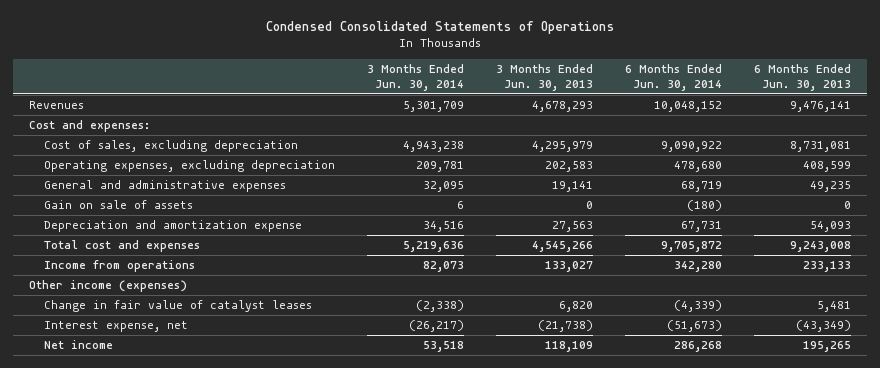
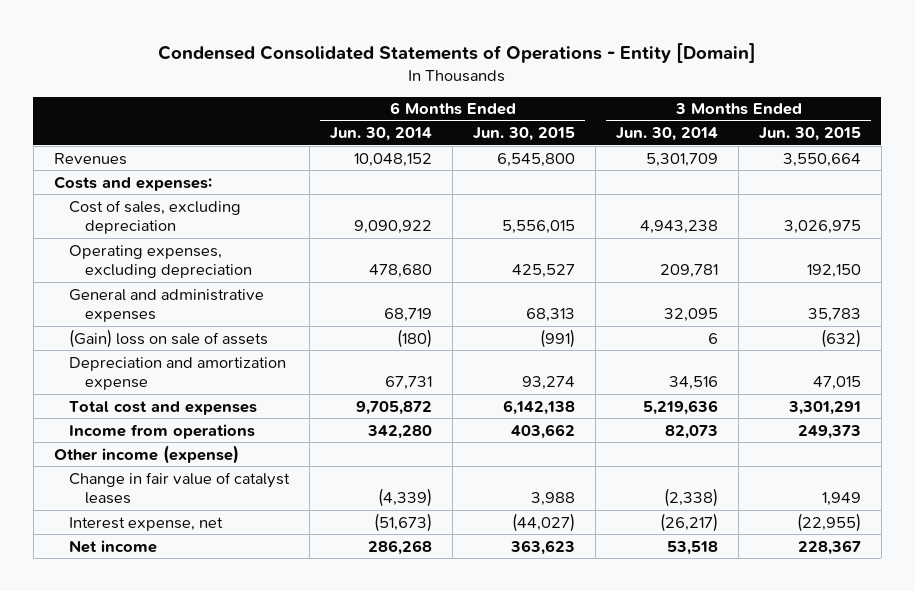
[265,20,614,34] Condensed Consolidated Statements of Operations -> [158,42,757,63] Condensed Consolidated Statements of Operations - Entity [Domain]
[495,63,593,91] 3 Months Ended Jun. 30, 2013 -> none
[754,63,852,91] 6 Months Ended Jun. 30, 2013 -> none
none -> [473,127,576,142] Jun. 30, 2015
none -> [758,127,861,142] Jun. 30, 2015
[28,120,150,133] Cost and expenses: -> [53,175,212,191] Costs and expenses:
[43,200,193,210] Gain on sale of assets -> [69,328,269,348] (Gain) loss on sale of assets
[28,280,187,293] Other income (expenses) -> [53,444,239,464] Other income (expense)

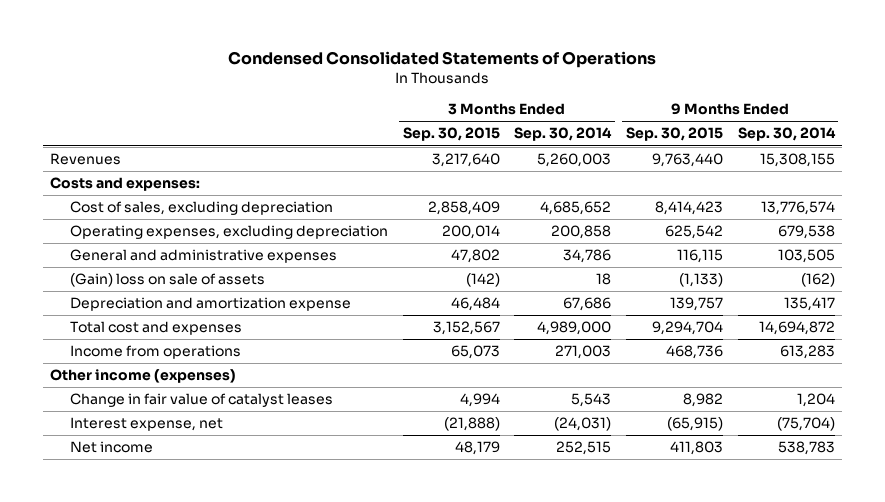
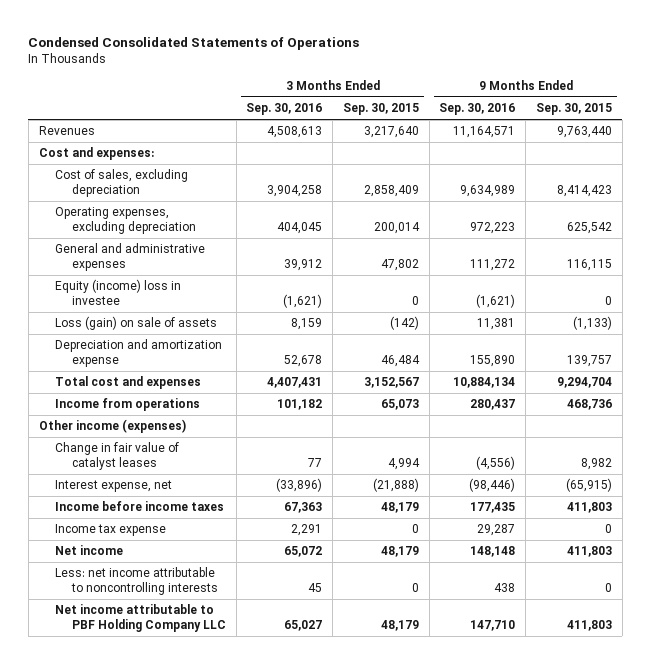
[514,127,613,142] Sep. 30, 2014 -> none
[737,127,836,142] Sep. 30, 2014 -> none
none -> [246,103,323,116] Sep. 30, 2016
none -> [439,103,516,116] Sep. 30, 2016
[50,177,201,192] Costs and expenses: -> [38,147,154,161] Cost and expenses:
none -> [55,279,182,306] Equity (income) loss in investee
[70,273,266,288] (Gain) loss on sale of assets -> [55,316,218,331] Loss (gain) on sale of assets
none -> [55,501,225,512] Income before income taxes
none -> [55,524,167,537] Income tax expense
none -> [55,567,218,596] Less: net income attributable to noncontrolling interests
none -> [55,604,226,633] Net income attributable to PBF Holding Company LLC

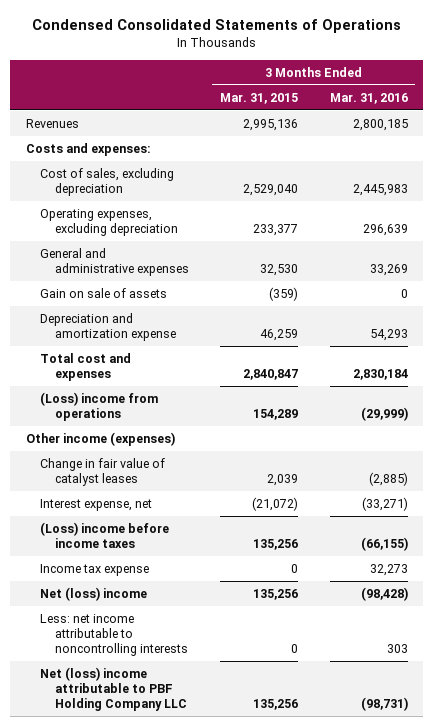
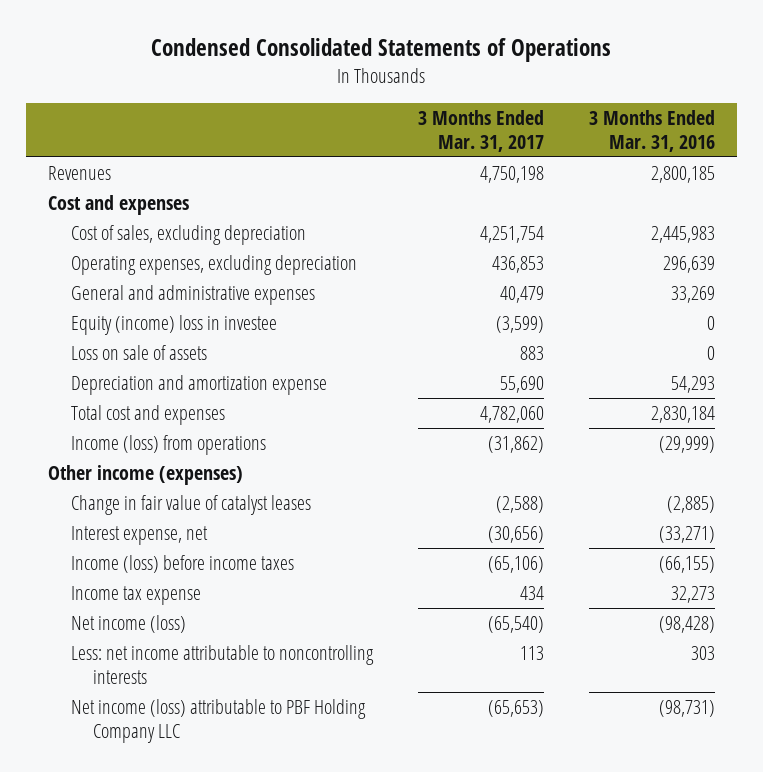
[220,92,299,104] Mar. 31, 2015 -> none
none -> [417,110,544,152] 3 Months Ended Mar. 31, 2017
[25,143,151,157] Costs and expenses: -> [48,195,190,216] Cost and expenses
none -> [70,315,277,336] Equity (income) loss in investee
[40,288,168,299] Gain on sale of assets -> [70,345,207,361] Loss on sale of assets
[40,392,159,422] (Loss) income from operations -> [70,435,266,456] Income (loss) from operations
[40,522,170,549] (Loss) income before income taxes -> [70,555,294,574] Income (loss) before income taxes
[40,587,148,602] Net (loss) income -> [70,615,186,634] Net income (loss)
[40,667,187,712] Net (loss) income attributable to PBF Holding Company LLC -> [70,699,366,743] Net income (loss) attributable to PBF Holding Company LLC

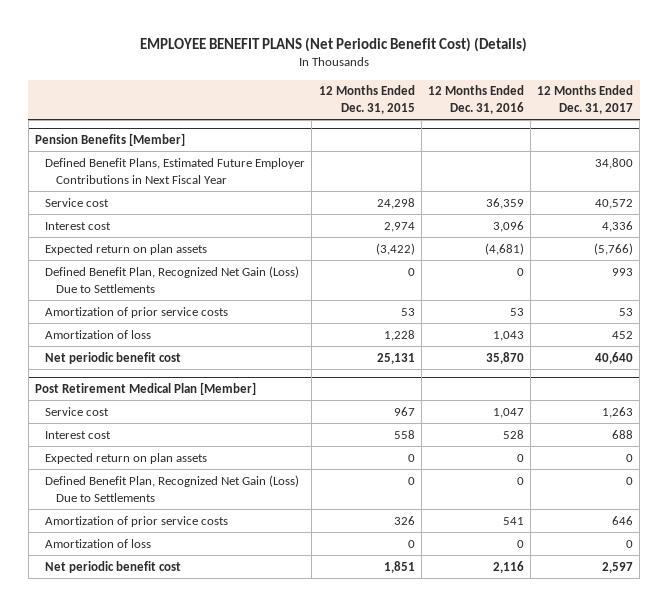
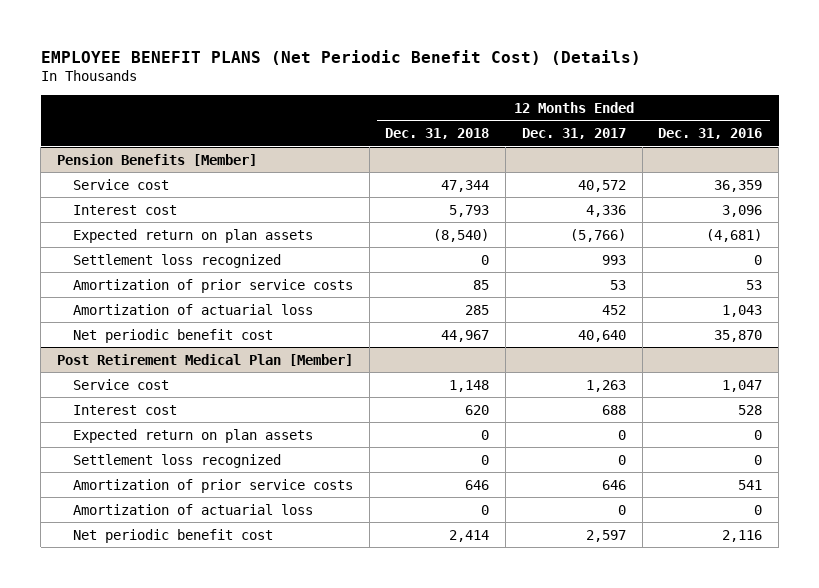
[318,85,415,115] 12 Months Ended Dec. 31, 2015 -> none
none -> [385,128,490,140] Dec. 31, 2018
[45,157,306,184] Defined Benefit Plans, Estimated Future Employer Contributions in Next Fiscal Year -> none
[45,265,300,293] Defined Benefit Plan, Recognized Net Gain (Loss) Due to Settlements -> [72,253,281,268] Settlement loss recognized
[45,329,152,339] Amortization of loss -> [72,303,313,315] Amortization of actuarial loss
[45,474,300,502] Defined Benefit Plan, Recognized Net Gain (Loss) Due to Settlements -> [72,453,281,468] Settlement loss recognized
[45,538,152,548] Amortization of loss -> [72,503,313,515] Amortization of actuarial loss

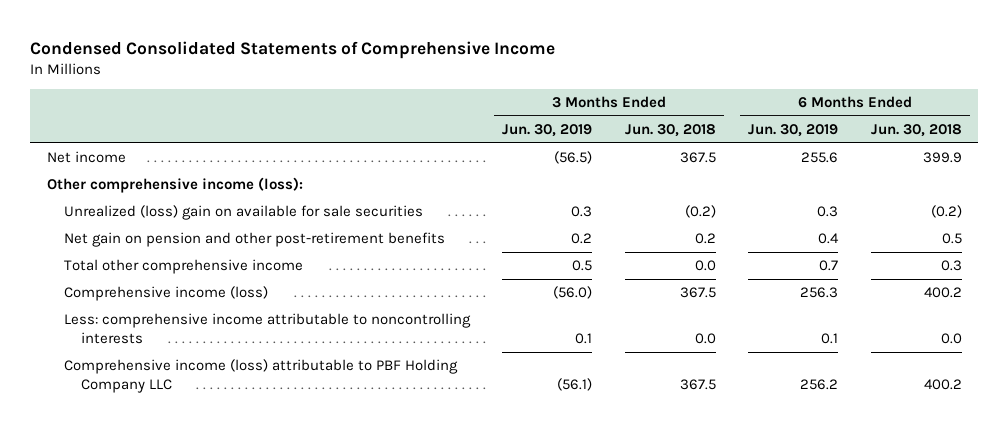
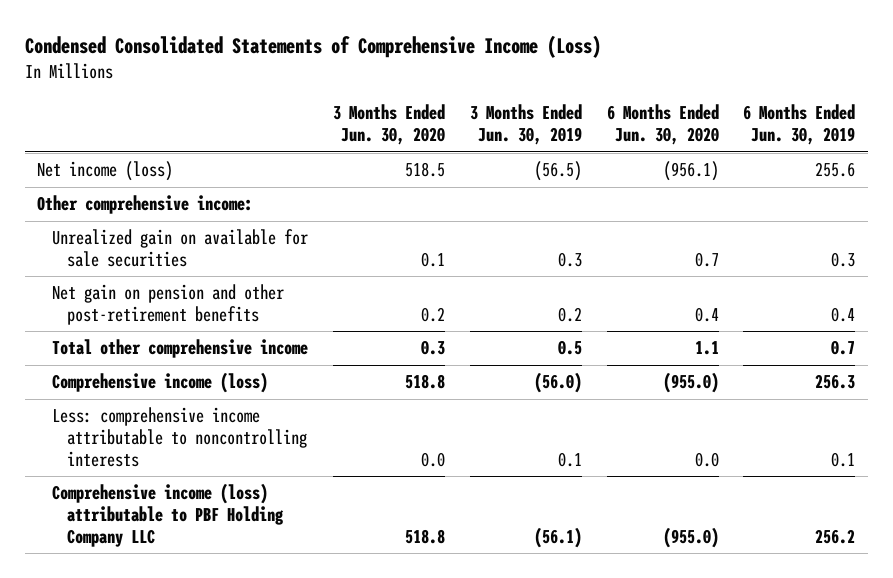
[30,40,556,59] Condensed Consolidated Statements of Comprehensive Income -> [24,35,601,59] Condensed Consolidated Statements of Comprehensive Income (Loss)
[624,124,716,138] Jun. 30, 2018 -> none
[870,124,962,138] Jun. 30, 2018 -> none
none -> [333,104,446,146] 3 Months Ended Jun. 30, 2020
none -> [606,104,719,146] 6 Months Ended Jun. 30, 2020
[46,151,126,164] Net income -> [37,161,174,182] Net income (loss)
[46,177,303,194] Other comprehensive income (loss): -> [37,195,254,215] Other comprehensive income:
[63,205,423,221] Unrealized (loss) gain on available for sale securities -> [52,229,309,267] Unrealized gain on available for sale securities

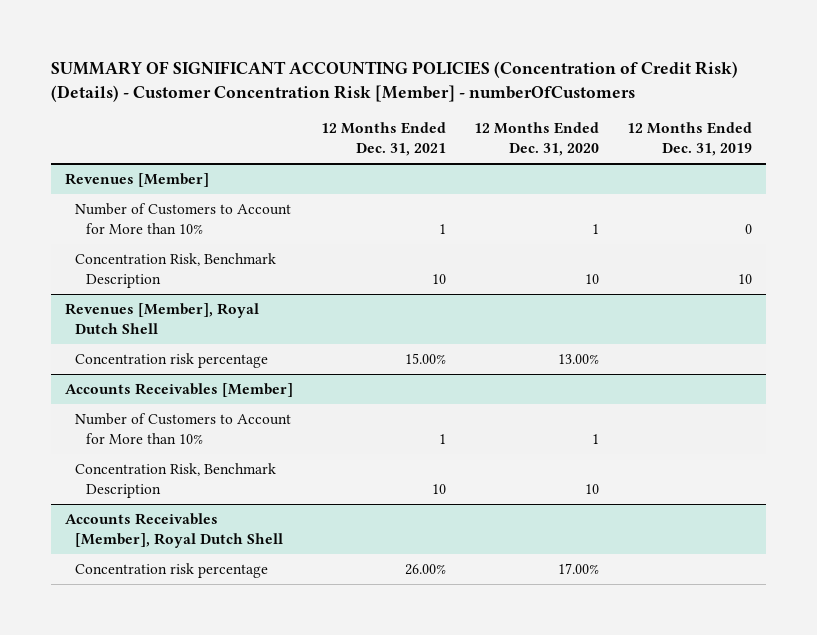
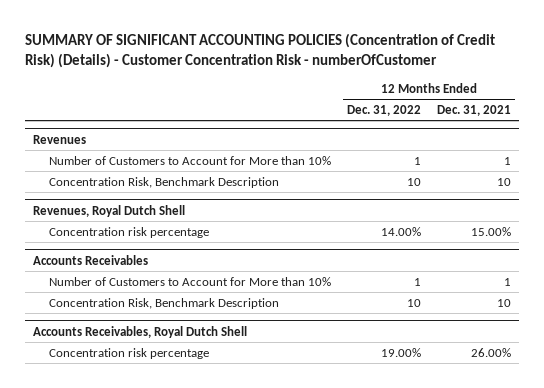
[50,61,738,103] SUMMARY OF SIGNIFICANT ACCOUNTING POLICIES (Concentration of Credit Risk) (Details) - Customer Concentration Risk [Member] - numberOfCustomers -> [24,32,495,68] SUMMARY OF SIGNIFICANT ACCOUNTING POLICIES (Concentration of Credit Risk) (Details) - Customer Concentration Risk - numberOfCustomer
[473,122,599,157] 12 Months Ended Dec. 31, 2020 -> none
[626,122,752,157] 12 Months Ended Dec. 31, 2019 -> none
none -> [346,104,421,116] Dec. 31, 2022
[64,173,209,188] Revenues [Member] -> [32,134,86,144] Revenues
[64,303,259,334] Revenues [Member], Royal Dutch Shell -> [32,204,185,217] Revenues, Royal Dutch Shell
[64,383,293,398] Accounts Receivables [Member] -> [32,254,148,265] Accounts Receivables
[64,513,284,548] Accounts Receivables [Member], Royal Dutch Shell -> [32,325,247,338] Accounts Receivables, Royal Dutch Shell

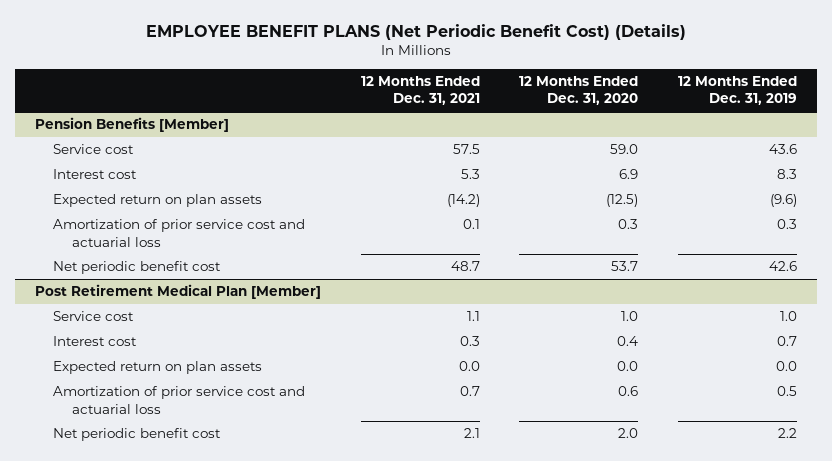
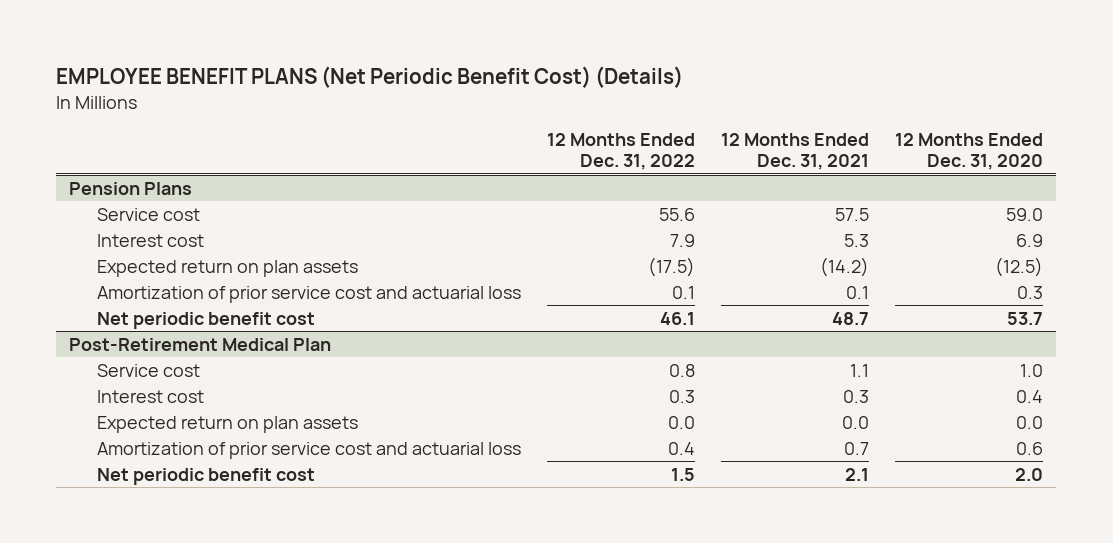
[678,76,798,106] 12 Months Ended Dec. 31, 2019 -> none
none -> [546,133,695,171] 12 Months Ended Dec. 31, 2022
[35,117,230,133] Pension Benefits [Member] -> [69,181,193,195] Pension Plans
[35,284,322,300] Post Retirement Medical Plan [Member] -> [69,337,332,351] Post-Retirement Medical Plan

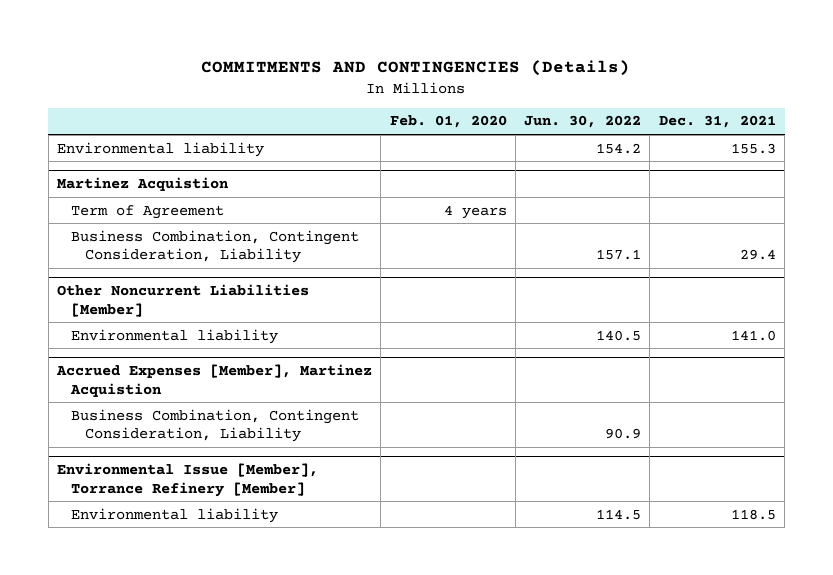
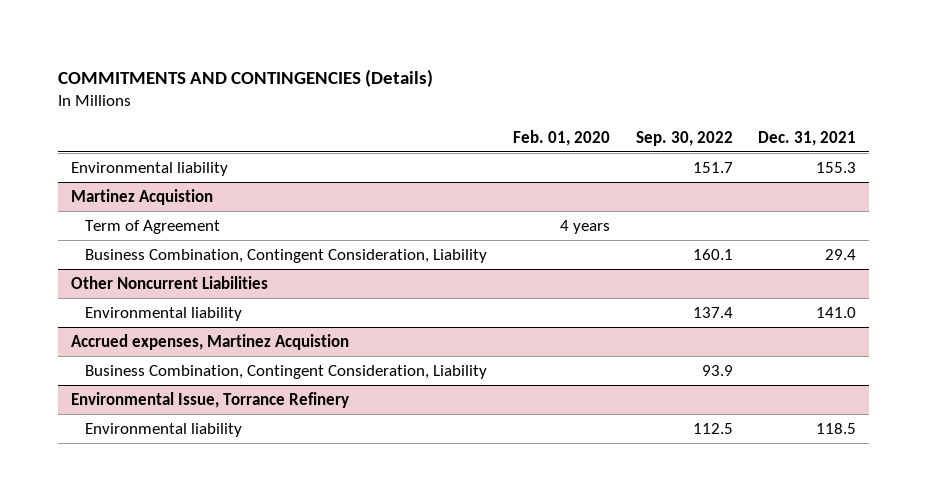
[524,115,642,129] Jun. 30, 2022 -> none
none -> [635,130,733,146] Sep. 30, 2022
[56,283,309,317] Other Noncurrent Liabilities [Member] -> [70,275,268,289] Other Noncurrent Liabilities
[55,363,372,397] Accrued Expenses [Member], Martinez Acquistion -> [70,333,349,350] Accrued expenses, Martinez Acquistion
[56,462,318,497] Environmental Issue [Member], Torrance Refinery [Member] -> [70,391,349,408] Environmental Issue, Torrance Refinery

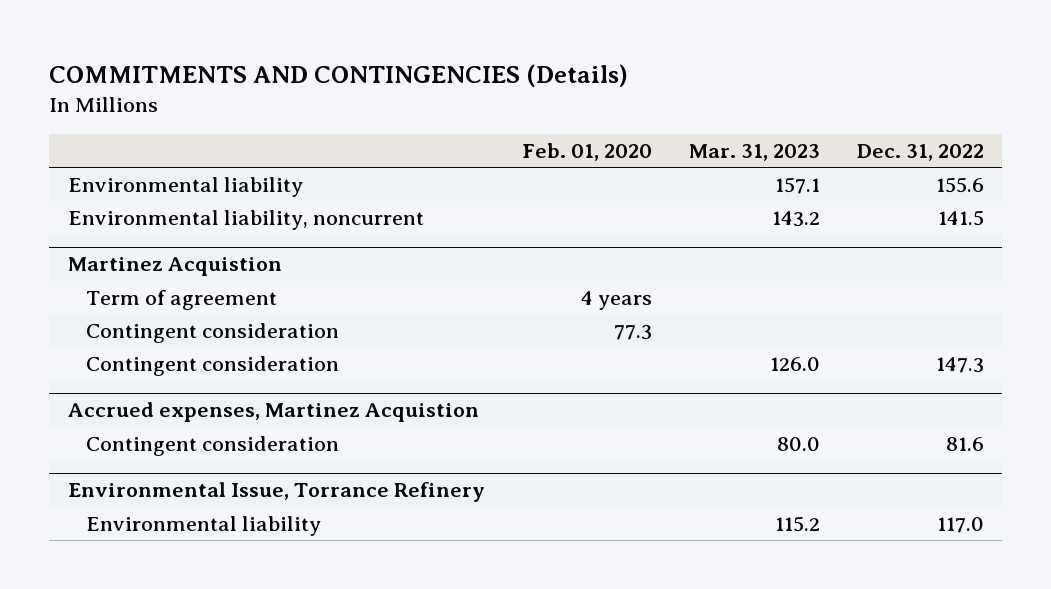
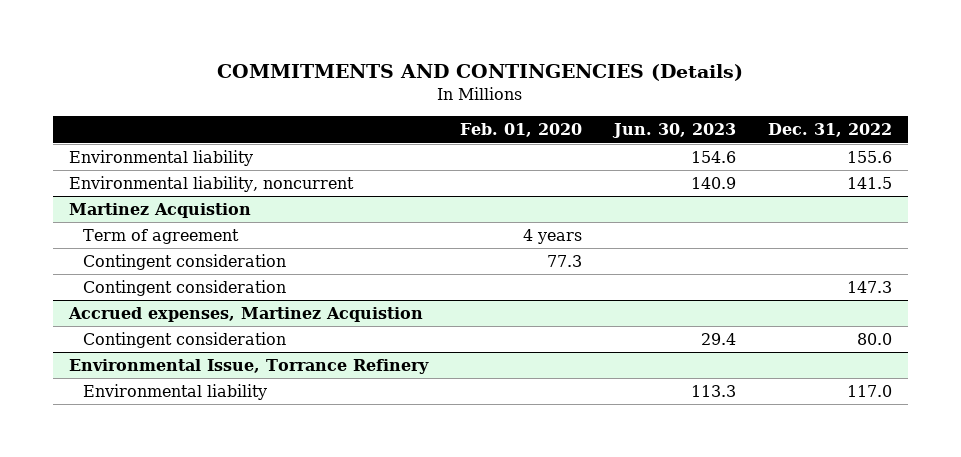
[688,144,820,162] Mar. 31, 2023 -> none
none -> [611,123,736,139] Jun. 30, 2023
[945,437,984,452] 81.6 -> [856,333,892,346] 80.0

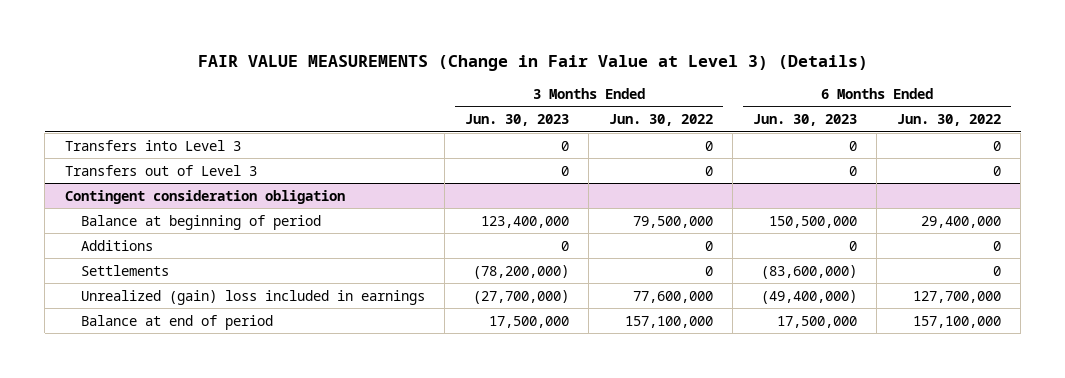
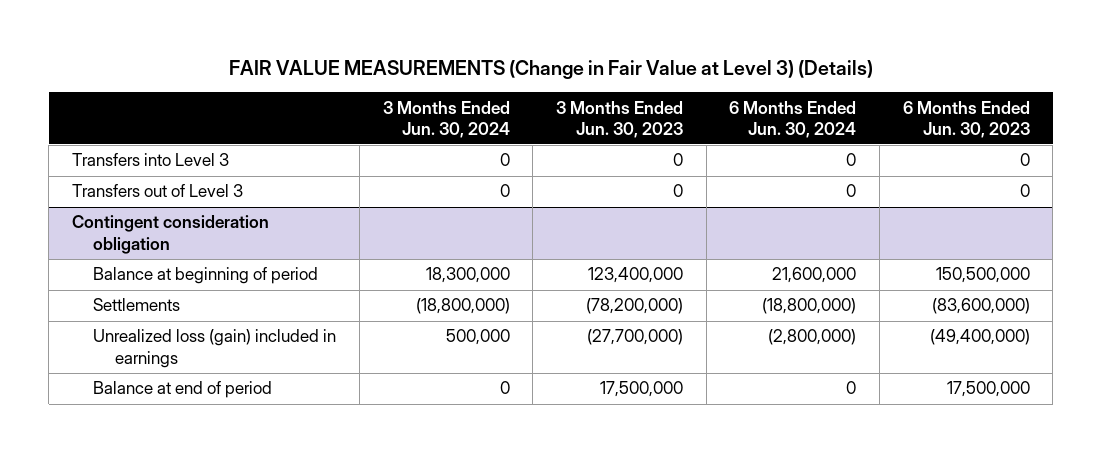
[608,114,713,127] Jun. 30, 2022 -> none
[896,114,1001,127] Jun. 30, 2022 -> none
none -> [382,100,510,138] 3 Months Ended Jun. 30, 2024
none -> [729,100,857,138] 6 Months Ended Jun. 30, 2024
[80,239,153,251] Additions -> none
[80,289,425,305] Unrealized (gain) loss included in earnings -> [93,329,337,368] Unrealized loss (gain) included in earnings

